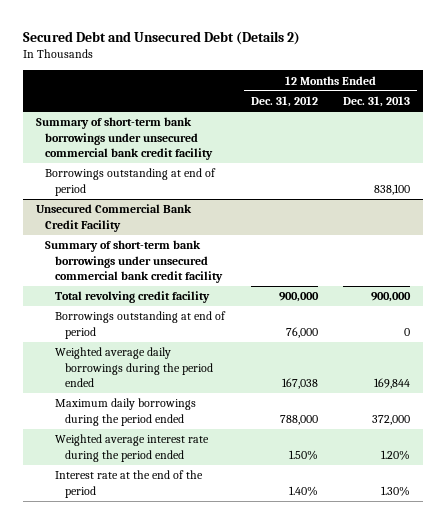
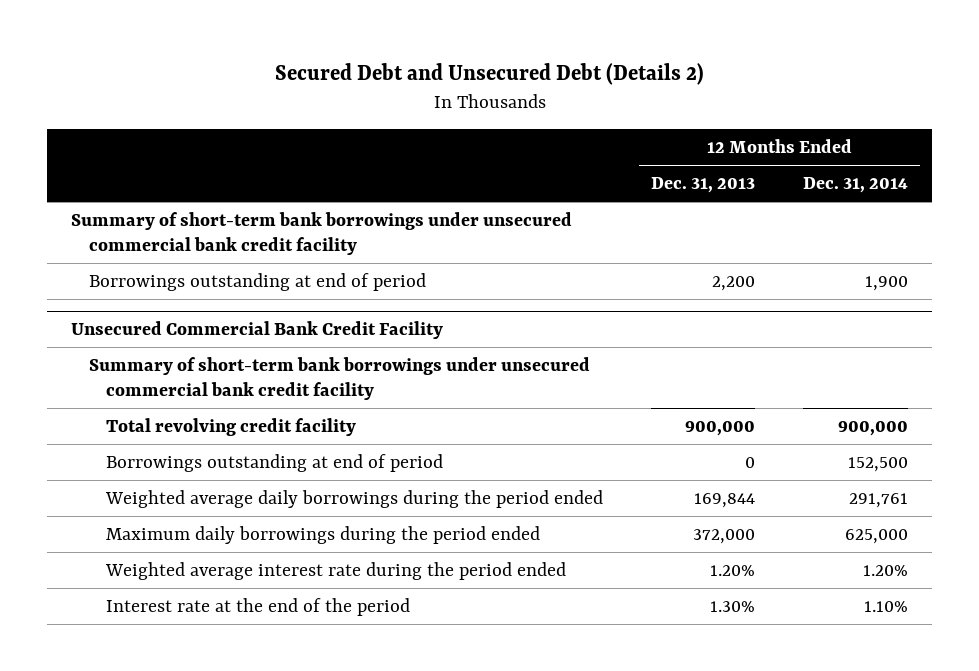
[250,96,318,108] Dec. 31, 2012 -> none
none -> [802,177,908,194] Dec. 31, 2014
[374,183,411,195] 838,100 -> [712,276,756,292] 2,200

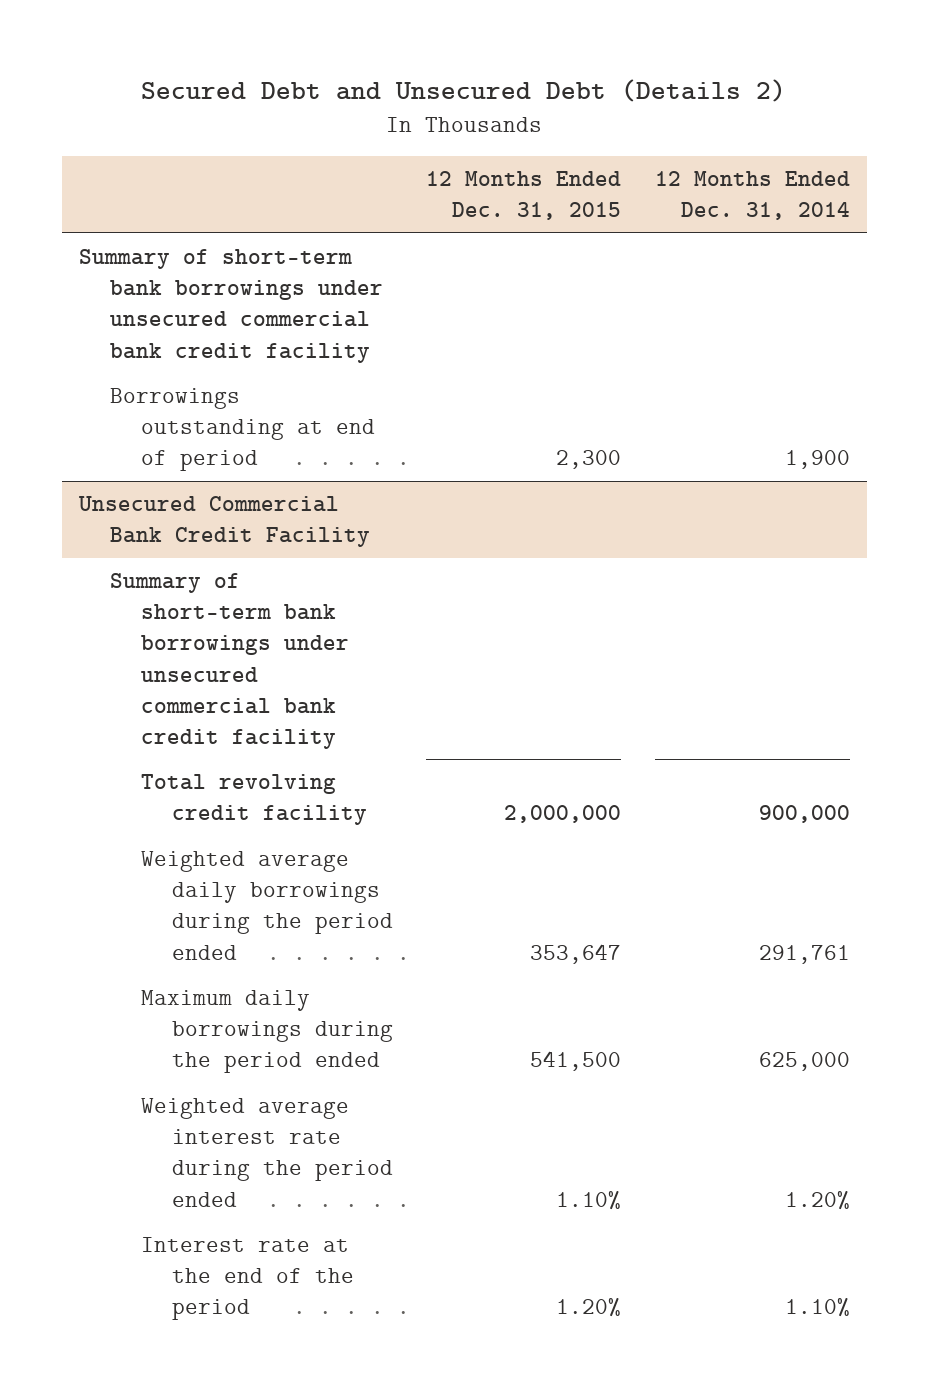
[651,177,756,194] Dec. 31, 2013 -> none
none -> [426,171,622,221] 12 Months Ended Dec. 31, 2015
[106,454,444,473] Borrowings outstanding at end of period -> none

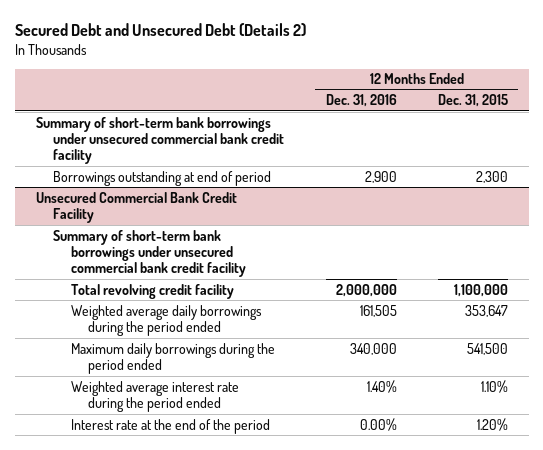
[654,171,850,221] 12 Months Ended Dec. 31, 2014 -> none
none -> [325,94,397,108] Dec. 31, 2016
[504,805,622,824] 2,000,000 -> [453,283,508,297] 1,100,000

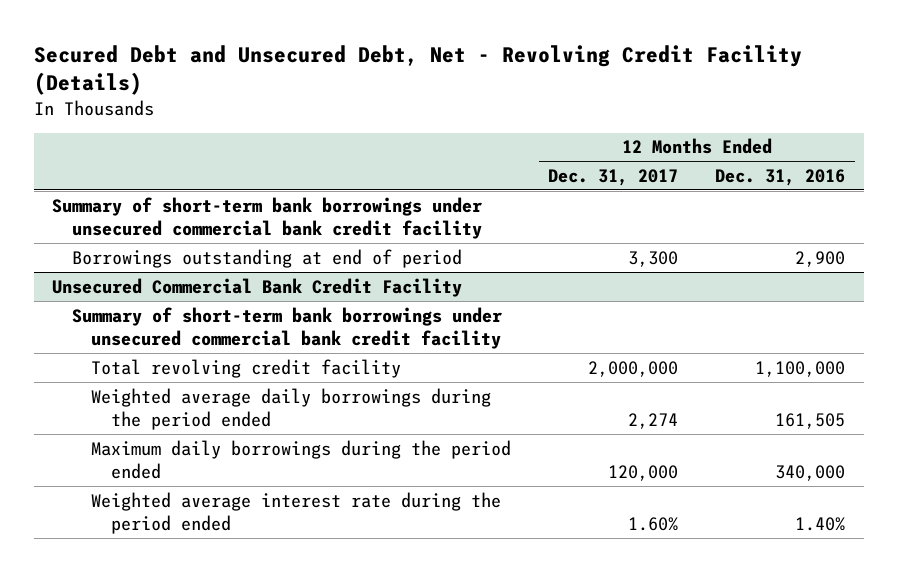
[14,23,306,37] Secured Debt and Unsecured Debt (Details 2) -> [33,44,802,96] Secured Debt and Unsecured Debt, Net - Revolving Credit Facility (Details)
[437,94,508,108] Dec. 31, 2015 -> none
none -> [548,168,679,186] Dec. 31, 2017
[335,283,397,297] 2,000,000 -> [755,360,846,377] 1,100,000
[70,418,270,434] Interest rate at the end of the period -> none

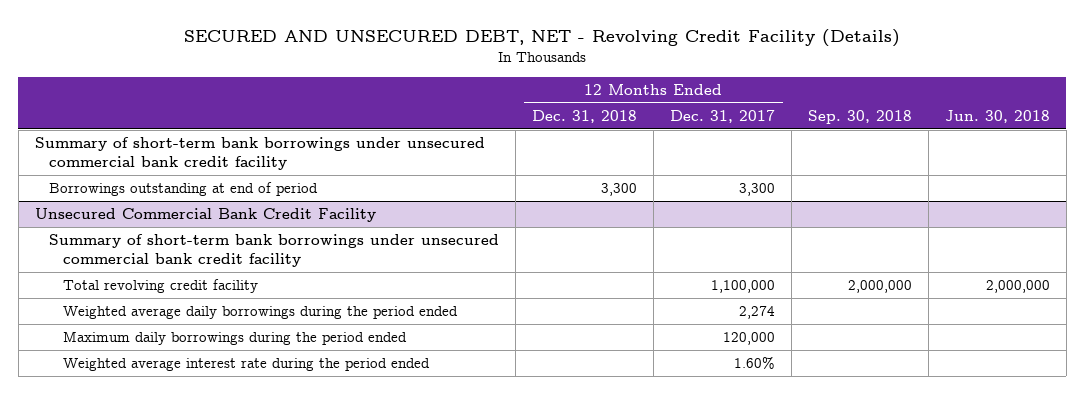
[33,44,802,96] Secured Debt and Unsecured Debt, Net - Revolving Credit Facility (Details) -> [184,28,901,47] SECURED AND UNSECURED DEBT, NET - Revolving Credit Facility (Details)
[715,168,846,186] Dec. 31, 2016 -> none
none -> [531,110,637,124] Dec. 31, 2018
none -> [807,110,912,125] Sep. 30, 2018
none -> [944,110,1050,124] Jun. 30, 2018
[588,360,679,377] 2,000,000 -> [710,280,775,294] 1,100,000

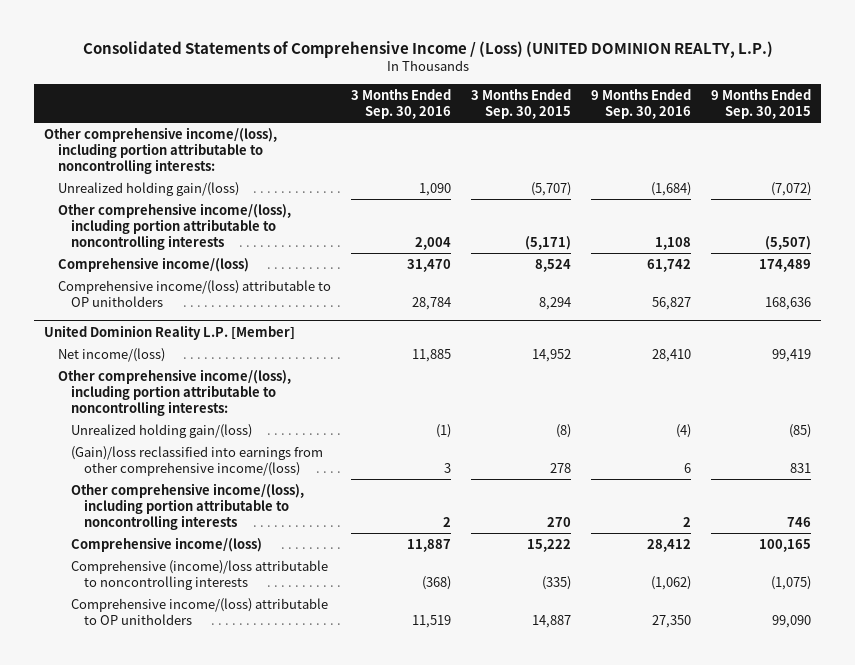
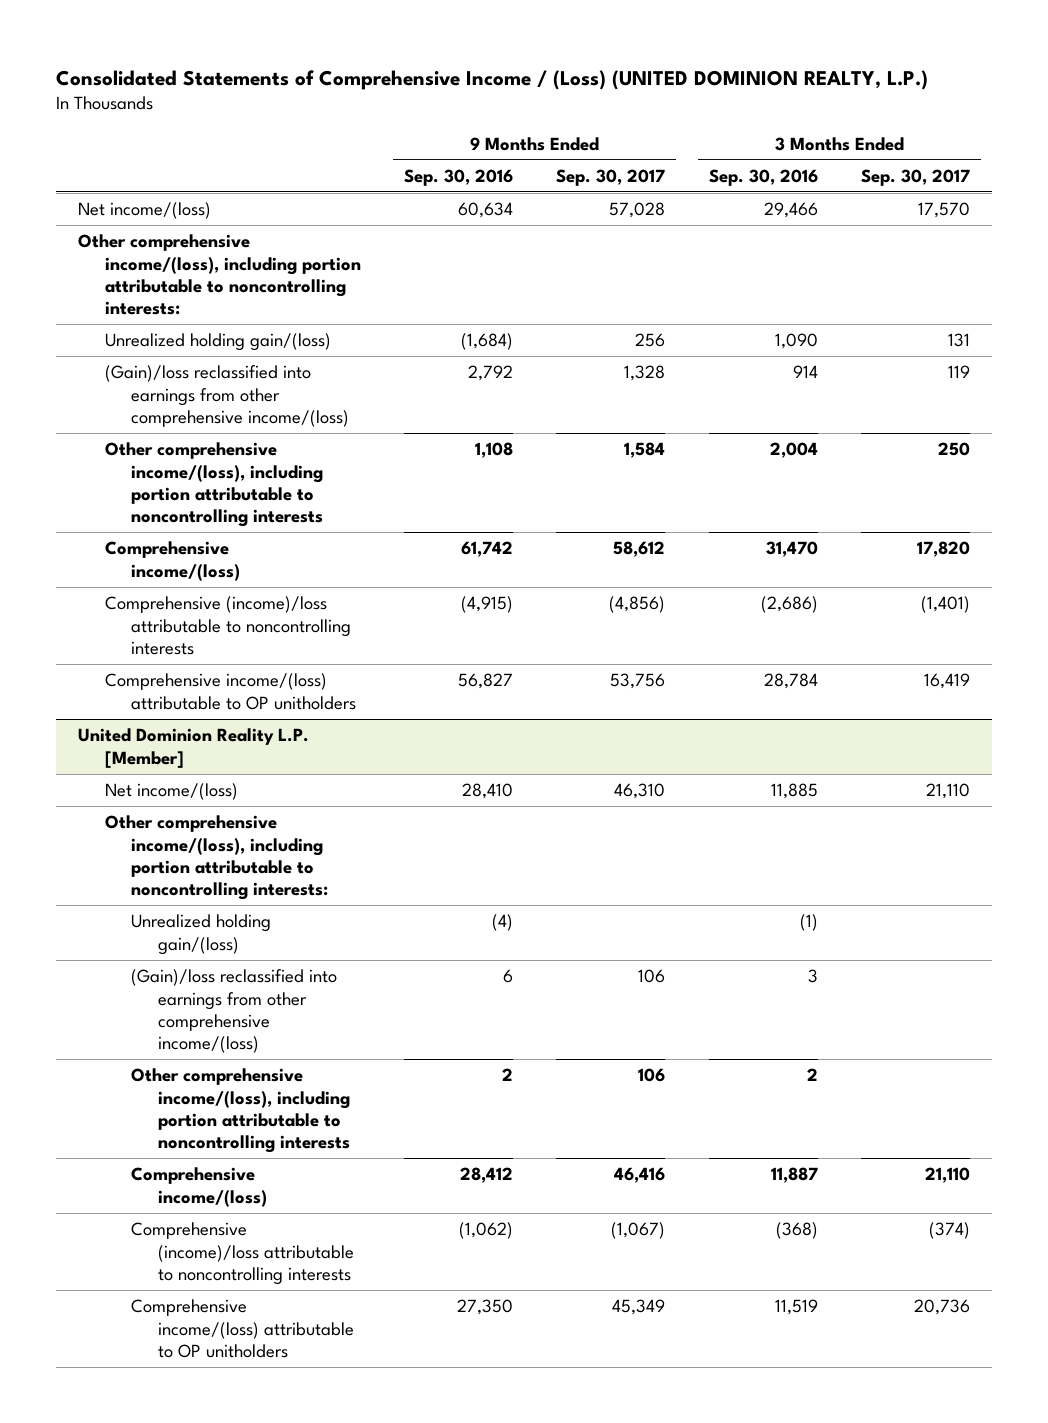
[470,89,571,119] 3 Months Ended Sep. 30, 2015 -> none
[711,89,812,119] 9 Months Ended Sep. 30, 2015 -> none
none -> [556,169,666,187] Sep. 30, 2017
none -> [861,169,971,187] Sep. 30, 2017
none -> [77,202,211,220] Net income/(loss)
none -> [104,365,350,428] (Gain)/loss reclassified into earnings from other comprehensive income/(loss)
none -> [104,596,352,656] Comprehensive (income)/loss attributable to noncontrolling interests

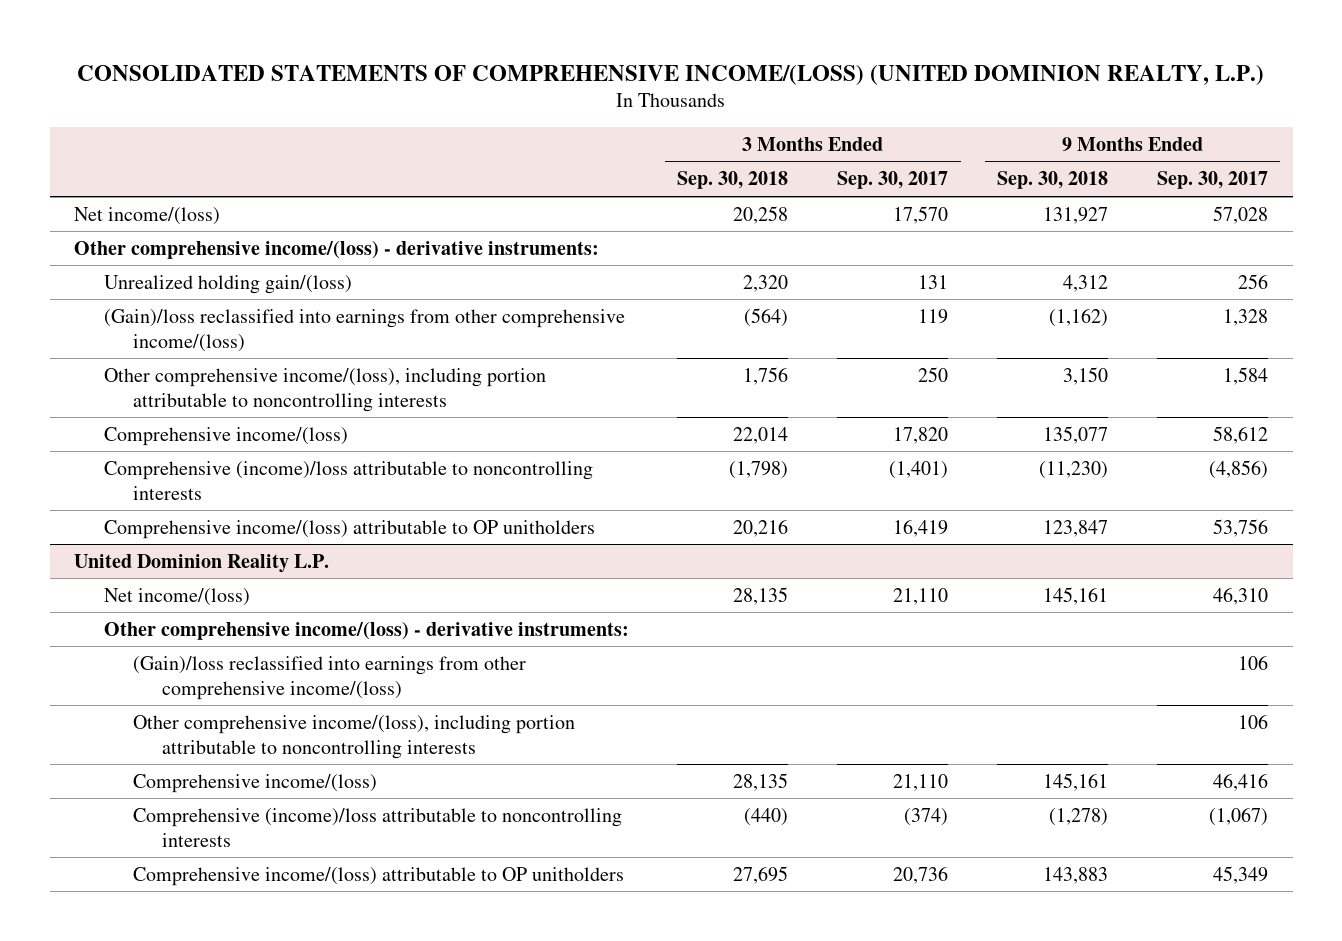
[56,69,929,90] Consolidated Statements of Comprehensive Income / (Loss) (UNITED DOMINION REALTY, L.P.) -> [77,64,1265,86] CONSOLIDATED STATEMENTS OF COMPREHENSIVE INCOME/(LOSS) (UNITED DOMINION REALTY, L.P.)
[404,169,514,187] Sep. 30, 2016 -> none
[708,169,818,187] Sep. 30, 2016 -> none
none -> [677,171,789,190] Sep. 30, 2018
none -> [997,171,1109,190] Sep. 30, 2018
[77,234,361,316] Other comprehensive income/(loss), including portion attributable to noncontrolling interests: -> none
none -> [74,240,600,259] Other comprehensive income/(loss) - derivative instruments:
[77,728,309,768] United Dominion Reality L.P. [Member] -> [74,553,330,573] United Dominion Reality L.P.
[104,815,329,901] Other comprehensive income/(loss), including portion attributable to noncontrolling interests: -> none
[131,914,272,955] Unrealized holding gain/(loss) -> none
none -> [103,621,629,640] Other comprehensive income/(loss) - derivative instruments:

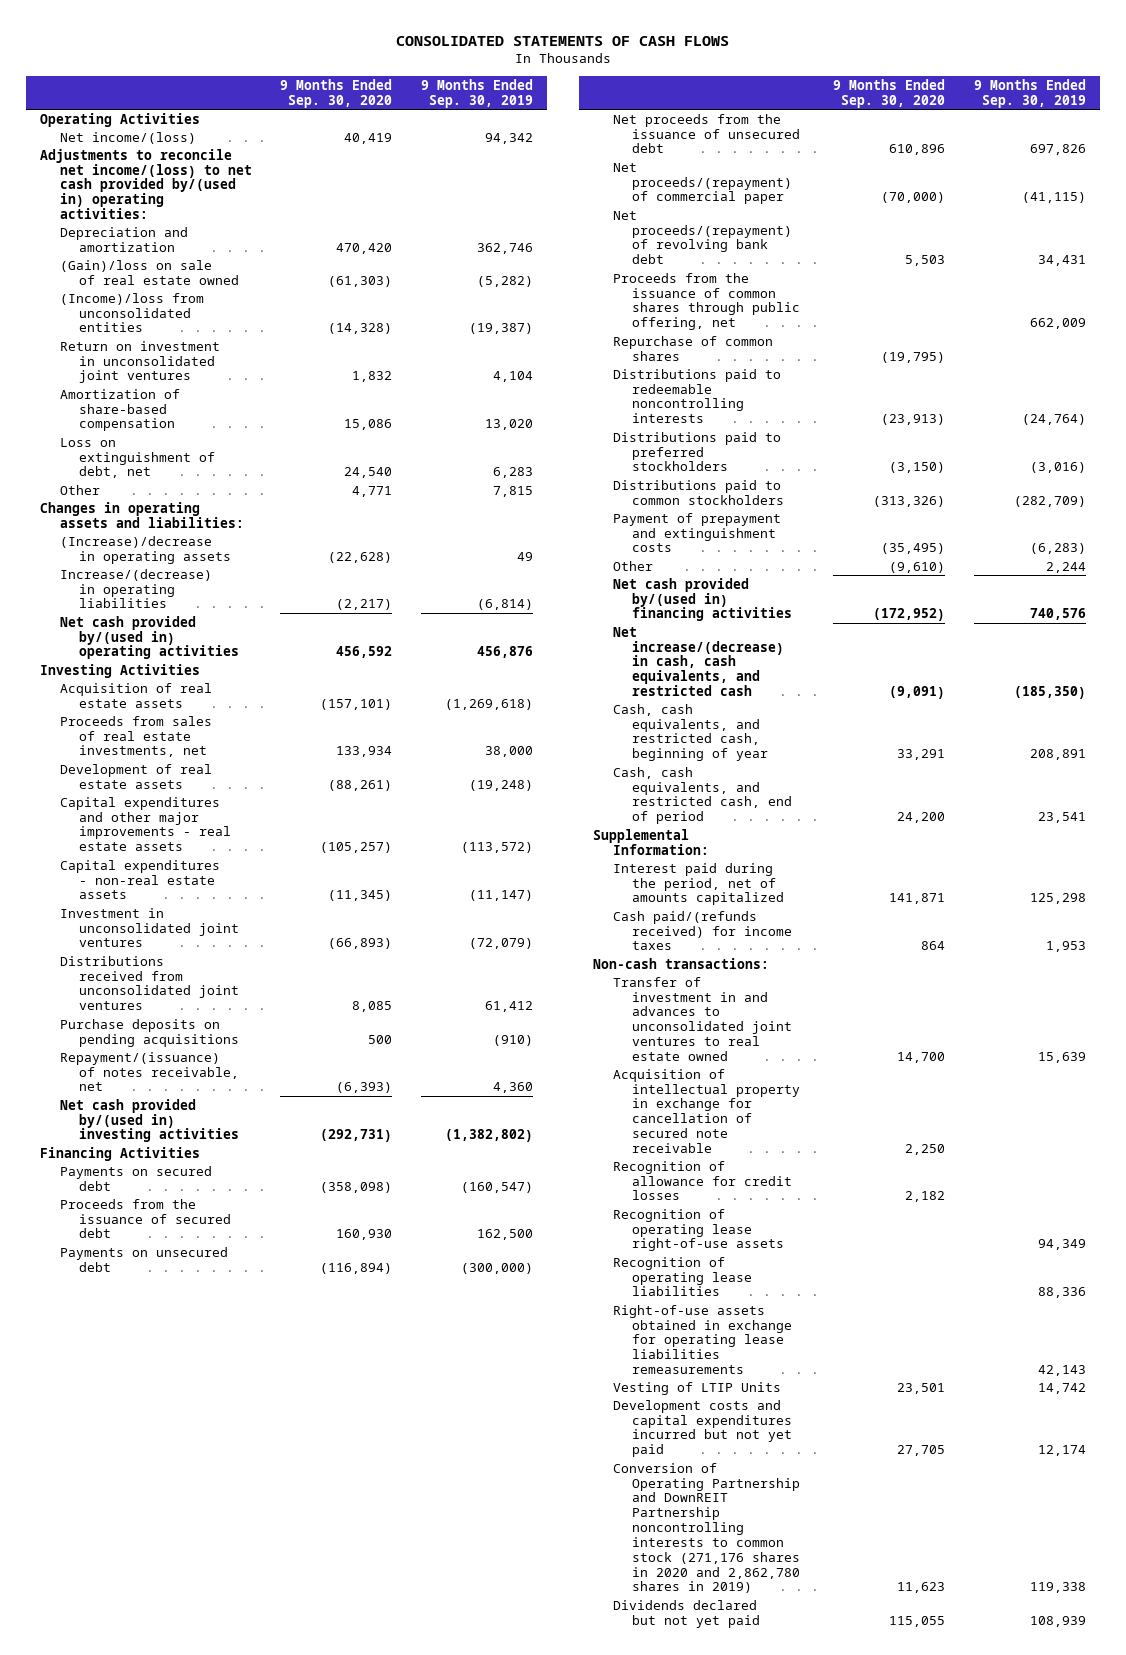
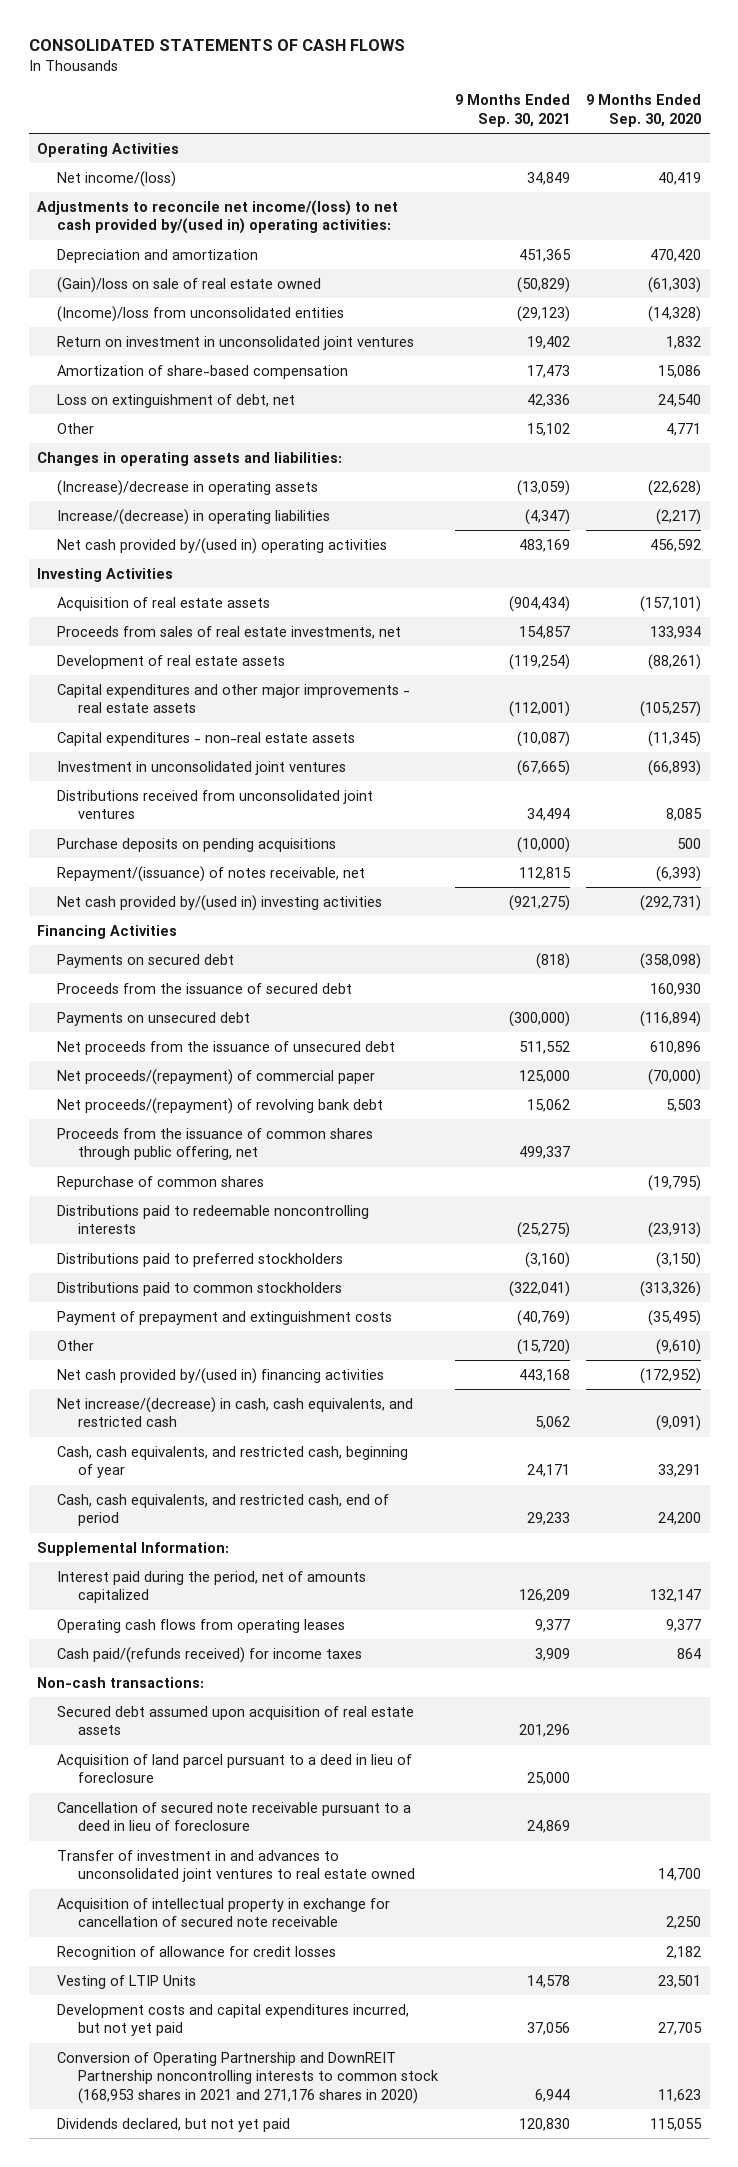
[420,78,533,108] 9 Months Ended Sep. 30, 2019 -> none
none -> [454,94,570,127] 9 Months Ended Sep. 30, 2021
[889,893,946,905] 141,871 -> [650,1589,702,1603] 132,147
none -> [57,1618,346,1633] Operating cash flows from operating leases
none -> [57,1705,415,1736] Secured debt assumed upon acquisition of real estate assets
none -> [57,1753,413,1784] Acquisition of land parcel pursuant to a deed in lieu of foreclosure
none -> [57,1801,412,1832] Cancellation of secured note receivable pursuant to a deed in lieu of foreclosure
[612,1208,785,1252] Recognition of operating lease right-of-use assets -> none
[612,1256,753,1297] Recognition of operating lease liabilities -> none
[612,1304,793,1375] Right-of-use assets obtained in exchange for operating lease liabilities remeasurements -> none
[612,1399,793,1458] Development costs and capital expenditures incurred but not yet paid -> [57,2003,410,2037] Development costs and capital expenditures incurred, but not yet paid
[612,1462,801,1594] Conversion of Operating Partnership and DownREIT Partnership noncontrolling interests to common stock (271,176 shares in 2020 and 2,862,780 shares in 2019) -> [57,2051,439,2104] Conversion of Operating Partnership and DownREIT Partnership noncontrolling interests to common stock (168,953 shares in 2021 and 271,176 shares in 2020)
[612,1599,761,1628] Dividends declared but not yet paid -> [57,2117,291,2132] Dividends declared, but not yet paid

